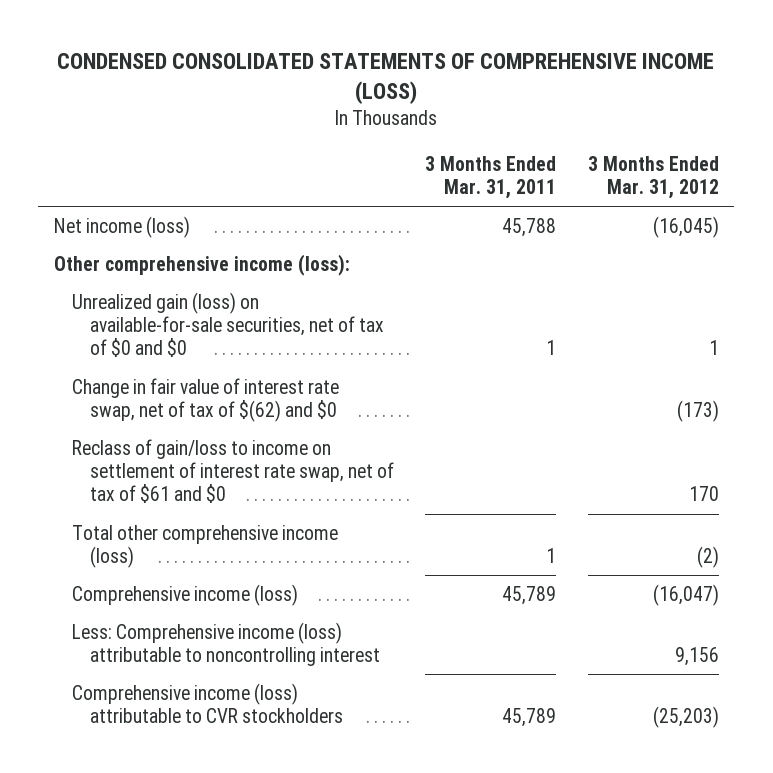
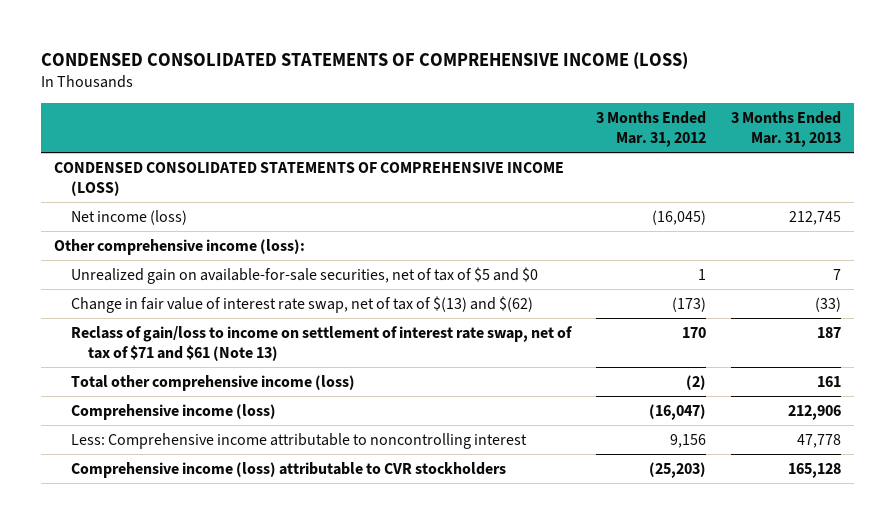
[425,155,557,200] 3 Months Ended Mar. 31, 2011 -> none
none -> [731,111,842,147] 3 Months Ended Mar. 31, 2013
none -> [53,161,564,196] CONDENSED CONSOLIDATED STATEMENTS OF COMPREHENSIVE INCOME (LOSS)
[71,292,385,358] Unrealized gain (loss) on available-for-sale securities, net of tax of $0 and $0 -> [70,266,538,284] Unrealized gain on available-for-sale securities, net of tax of $5 and $0
[71,378,339,423] Change in fair value of interest rate swap, net of tax of $(62) and $0 -> [70,295,533,313] Change in fair value of interest rate swap, net of tax of $(13) and $(62)
[71,439,395,504] Reclass of gain/loss to income on settlement of interest rate swap, net of tax of $61 and $0 -> [70,325,572,361] Reclass of gain/loss to income on settlement of interest rate swap, net of tax of $71 and $61 (Note 13)
[71,622,381,667] Less: Comprehensive income (loss) attributable to noncontrolling interest -> [70,432,527,449] Less: Comprehensive income attributable to noncontrolling interest

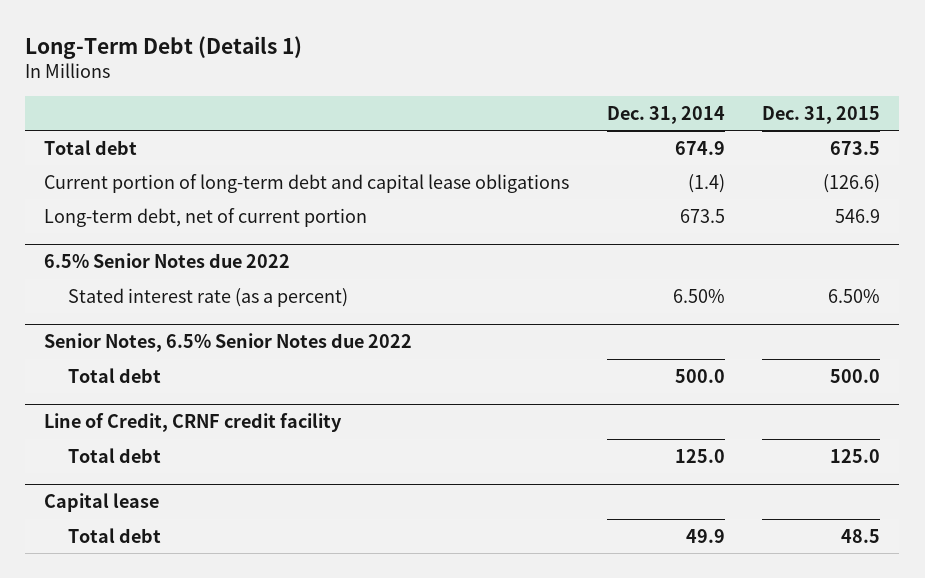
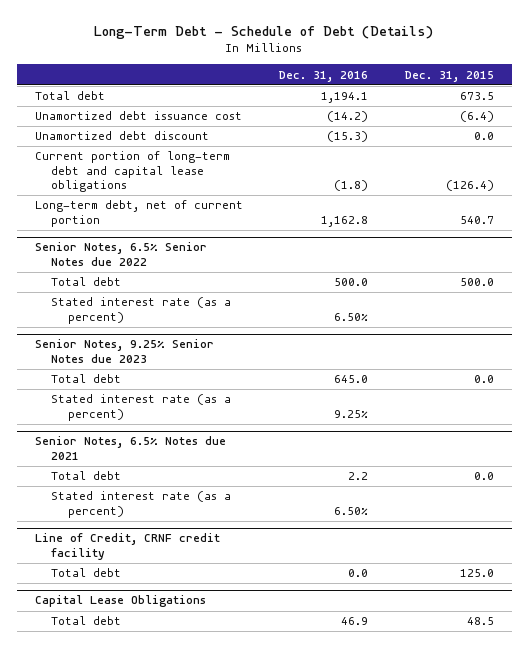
[25,35,303,59] Long-Term Debt (Details 1) -> [94,25,434,39] Long-Term Debt - Schedule of Debt (Details)
[606,106,725,125] Dec. 31, 2014 -> none
none -> [279,70,369,82] Dec. 31, 2016
[44,253,291,269] 6.5% Senior Notes due 2022 -> none
[67,287,348,307] Stated interest rate (as a percent) -> none
none -> [35,111,243,121] Unamortized debt issuance cost
none -> [35,131,210,141] Unamortized debt discount
[823,173,881,193] (126.6) -> [445,179,494,191] (126.4)
[835,208,881,223] 546.9 -> [459,215,494,224] 540.7
none -> [51,297,232,324] Stated interest rate (as a percent)
none -> [35,339,215,363] Senior Notes, 9.25% Senior Notes due 2023
none -> [51,374,122,384] Total debt
none -> [51,394,232,421] Stated interest rate (as a percent)
none -> [35,436,227,460] Senior Notes, 6.5% Notes due 2021
none -> [51,471,122,481] Total debt
none -> [51,491,232,518] Stated interest rate (as a percent)
[44,493,160,513] Capital lease -> [35,595,207,608] Capital Lease Obligations

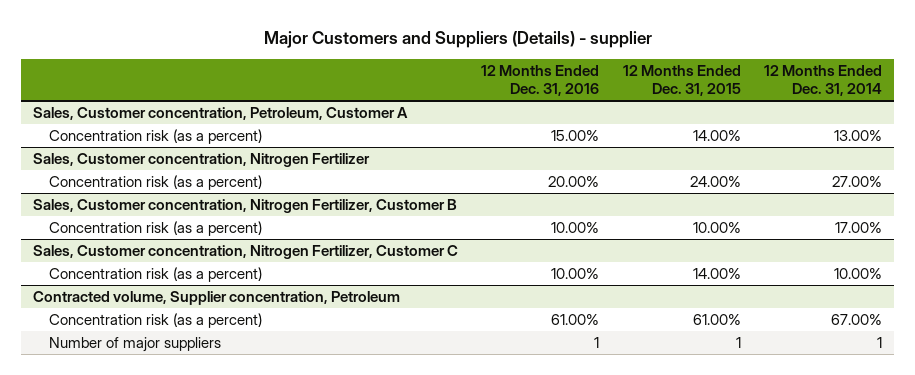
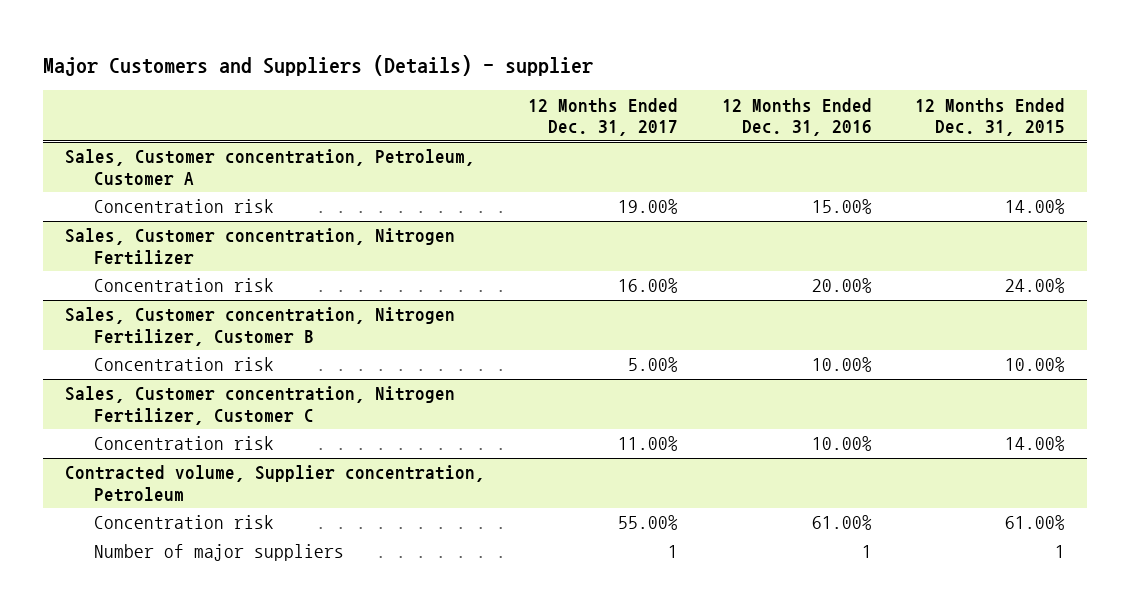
[764,64,883,97] 12 Months Ended Dec. 31, 2014 -> none
none -> [528,97,679,137] 12 Months Ended Dec. 31, 2017
[48,128,262,144] Concentration risk (as a percent) -> [93,199,274,214] Concentration risk
[48,174,262,190] Concentration risk (as a percent) -> [93,278,274,293] Concentration risk
[48,220,262,236] Concentration risk (as a percent) -> [93,357,274,372] Concentration risk
[48,266,262,282] Concentration risk (as a percent) -> [93,436,274,451] Concentration risk
[48,312,262,328] Concentration risk (as a percent) -> [93,515,274,530] Concentration risk

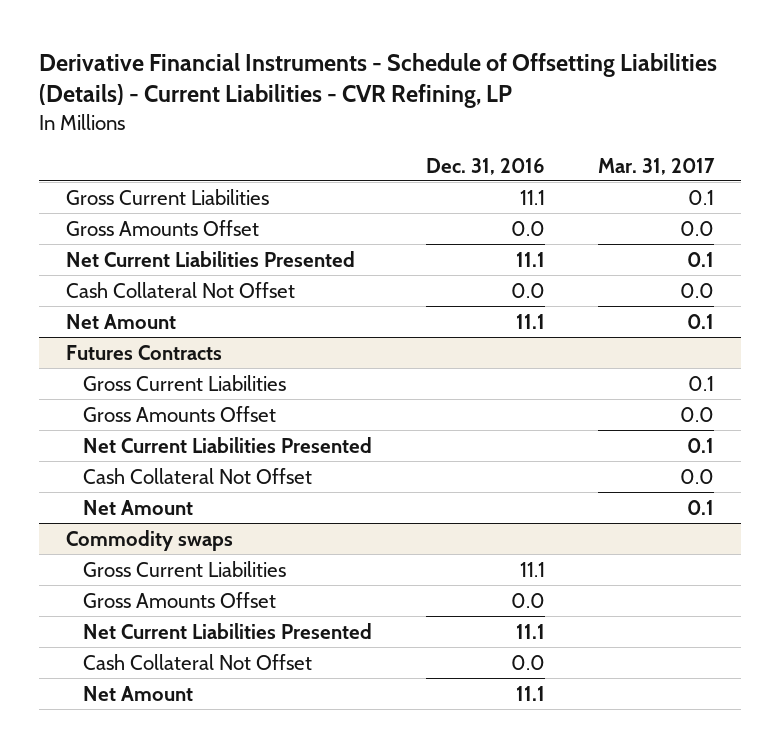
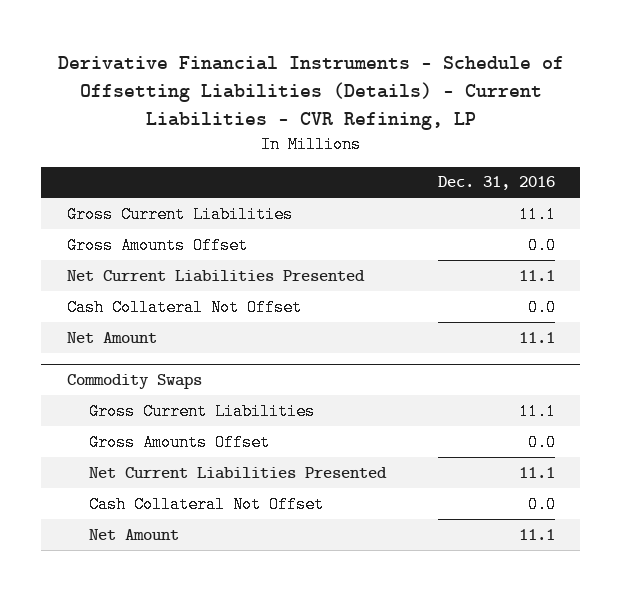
[598,157,716,175] Mar. 31, 2017 -> none
[65,344,222,360] Futures Contracts -> none
[83,374,287,391] Gross Current Liabilities -> none
[83,405,277,422] Gross Amounts Offset -> none
[83,436,373,453] Net Current Liabilities Presented -> none
[83,467,313,484] Cash Collateral Not Offset -> none
[83,499,194,515] Net Amount -> none
[65,529,233,551] Commodity swaps -> [66,374,202,390] Commodity Swaps

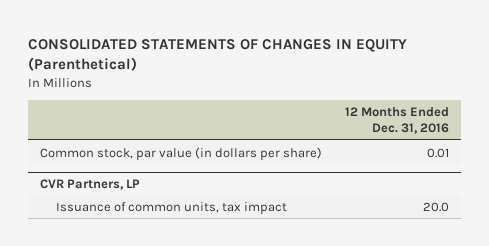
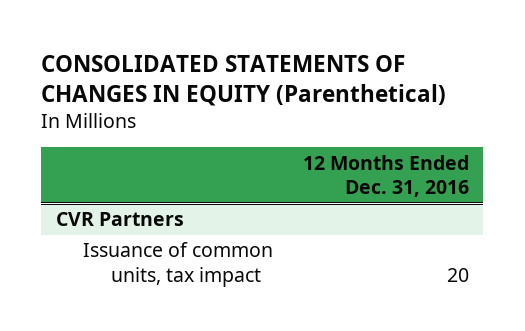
[39,146,322,161] Common stock, par value (in dollars per share) -> none
[39,178,140,190] CVR Partners, LP -> [56,212,185,227] CVR Partners
[423,201,450,212] 20.0 -> [446,267,469,282] 20

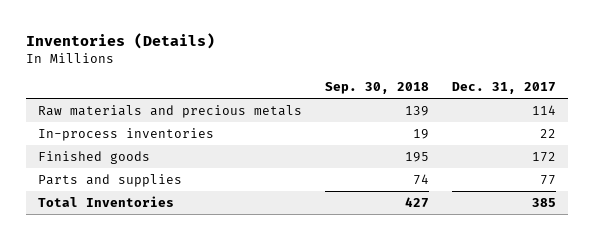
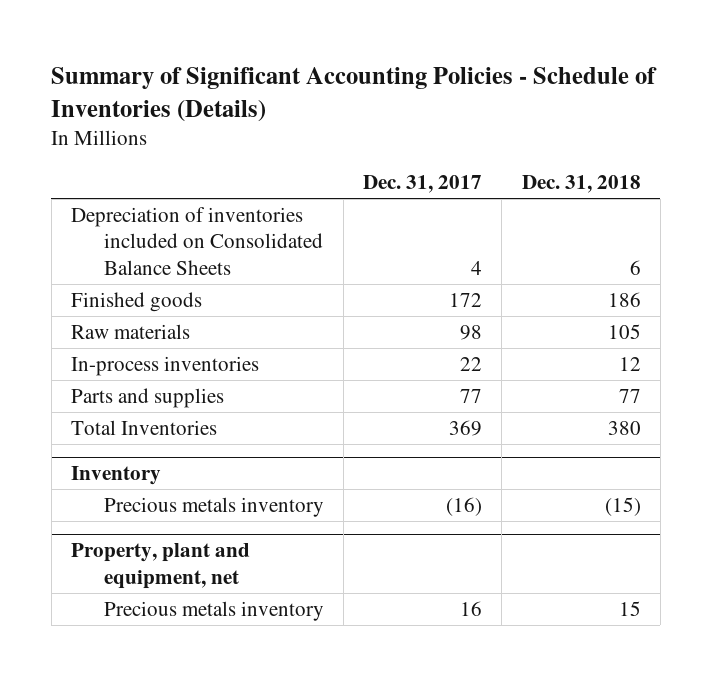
[26,32,216,49] Inventories (Details) -> [51,66,658,122] Summary of Significant Accounting Policies - Schedule of Inventories (Details)
[325,82,430,95] Sep. 30, 2018 -> none
none -> [521,175,641,194] Dec. 31, 2018
[38,104,303,118] Raw materials and precious metals -> none
none -> [70,207,324,275] Depreciation of inventories included on Consolidated Balance Sheets
none -> [70,324,190,340] Raw materials
[38,127,215,141] In-process inventories -> [70,356,259,377] In-process inventories
[532,197,557,207] 385 -> [449,420,483,437] 369
none -> [70,466,161,486] Inventory
none -> [104,497,325,518] Precious metals inventory
none -> [70,543,250,589] Property, plant and equipment, net
none -> [104,601,325,622] Precious metals inventory

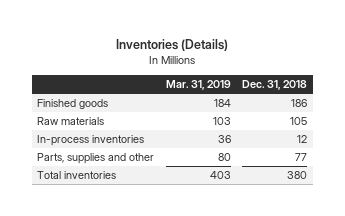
[51,66,658,122] Summary of Significant Accounting Policies - Schedule of Inventories (Details) -> [116,38,229,51] Inventories (Details)
[363,175,483,194] Dec. 31, 2017 -> none
none -> [165,80,231,91] Mar. 31, 2019
[70,207,324,275] Depreciation of inventories included on Consolidated Balance Sheets -> none
[70,466,161,486] Inventory -> none
[104,497,325,518] Precious metals inventory -> none
[70,543,250,589] Property, plant and equipment, net -> none
[104,601,325,622] Precious metals inventory -> none
[70,388,224,409] Parts and supplies -> [37,153,155,165] Parts, supplies and other
[70,420,217,436] Total Inventories -> [37,171,117,180] Total inventories

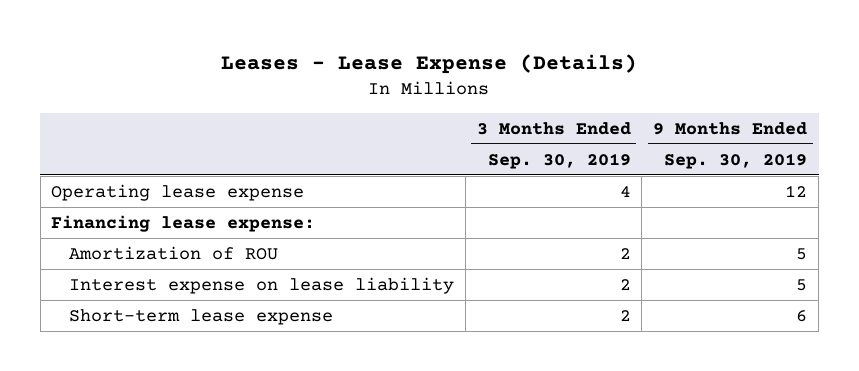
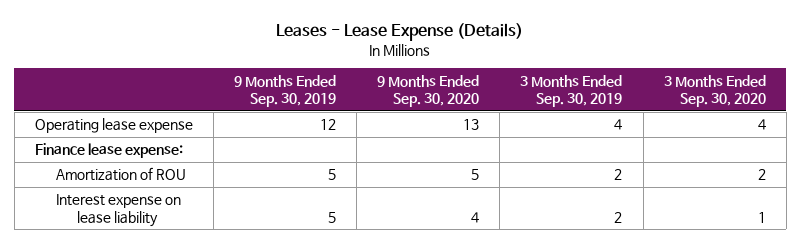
none -> [377,74,480,108] 9 Months Ended Sep. 30, 2020
none -> [663,74,766,108] 3 Months Ended Sep. 30, 2020
[51,214,316,232] Financing lease expense: -> [34,143,183,159] Finance lease expense:
[69,308,334,325] Short-term lease expense -> none

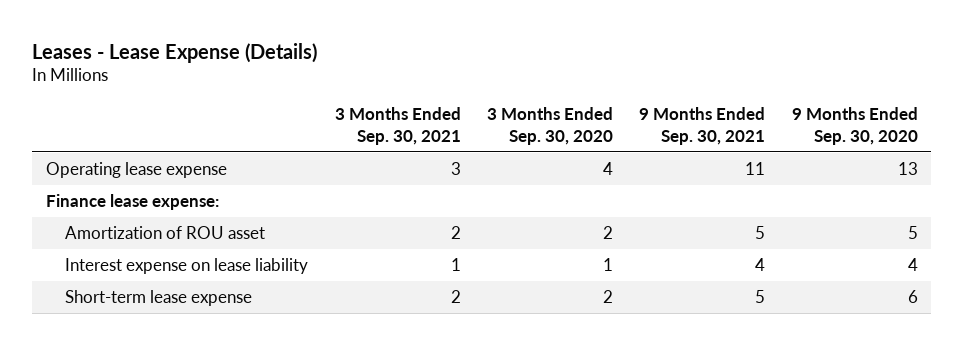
[234,74,337,108] 9 Months Ended Sep. 30, 2019 -> none
[520,74,623,108] 3 Months Ended Sep. 30, 2019 -> none
none -> [334,107,461,145] 3 Months Ended Sep. 30, 2021
none -> [639,107,766,145] 9 Months Ended Sep. 30, 2021
[56,167,187,182] Amortization of ROU -> [65,226,266,240] Amortization of ROU asset
none -> [65,290,253,307] Short-term lease expense

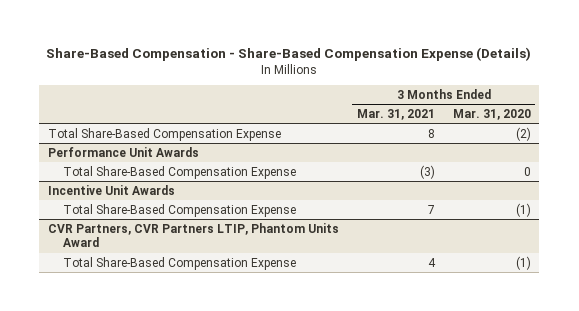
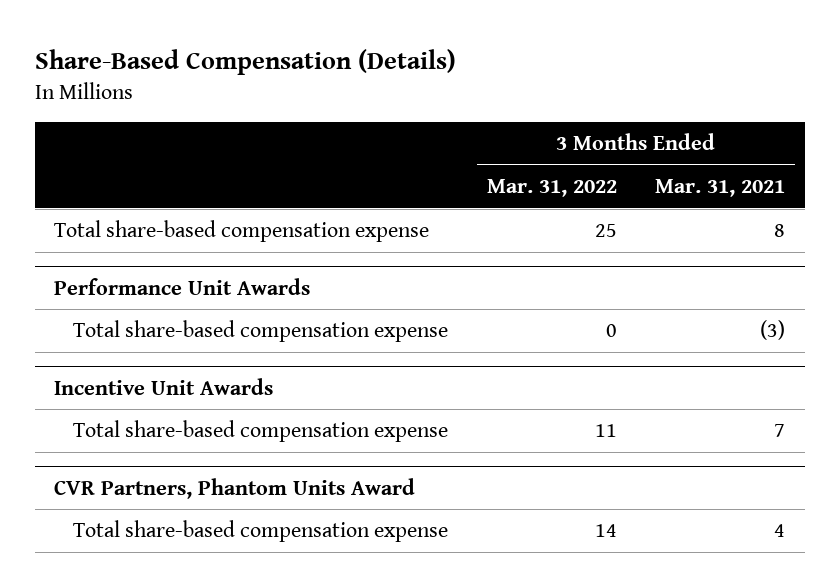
[46,46,532,61] Share-Based Compensation - Share-Based Compensation Expense (Details) -> [34,49,456,76] Share-Based Compensation (Details)
[452,109,531,121] Mar. 31, 2020 -> none
none -> [486,178,617,197] Mar. 31, 2022
[48,127,282,141] Total Share-Based Compensation Expense -> [53,220,429,243] Total share-based compensation expense
[63,165,297,179] Total Share-Based Compensation Expense -> [73,320,449,343] Total share-based compensation expense
[63,203,297,217] Total Share-Based Compensation Expense -> [73,420,449,443] Total share-based compensation expense
[48,222,340,248] CVR Partners, CVR Partners LTIP, Phantom Units Award -> [53,477,415,499] CVR Partners, Phantom Units Award
[63,256,297,270] Total Share-Based Compensation Expense -> [73,520,449,543] Total share-based compensation expense

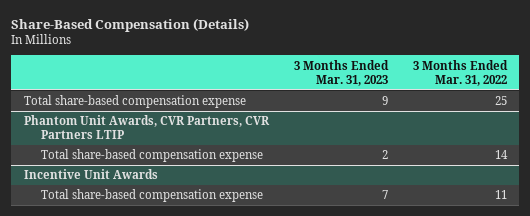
[655,178,786,197] Mar. 31, 2021 -> none
none -> [293,59,389,86] 3 Months Ended Mar. 31, 2023
[53,277,310,295] Performance Unit Awards -> none
none -> [23,115,270,140] Phantom Unit Awards, CVR Partners, CVR Partners LTIP
[605,324,617,338] 0 -> [494,150,508,160] 14
[53,477,415,499] CVR Partners, Phantom Units Award -> none
[73,520,449,543] Total share-based compensation expense -> none

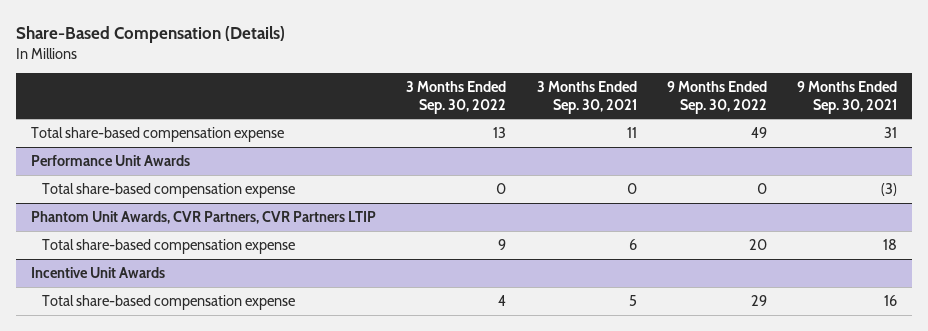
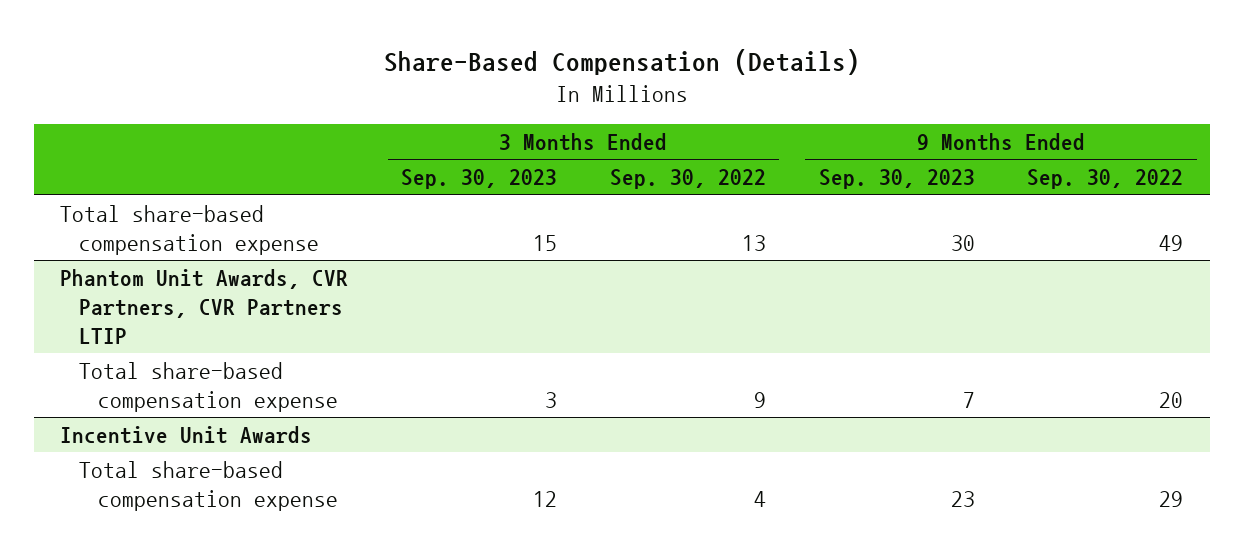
[536,81,637,114] 3 Months Ended Sep. 30, 2021 -> none
[797,81,898,114] 9 Months Ended Sep. 30, 2021 -> none
none -> [401,169,558,190] Sep. 30, 2023
none -> [818,169,975,190] Sep. 30, 2023
[31,154,191,166] Performance Unit Awards -> none
[42,182,296,198] Total share-based compensation expense -> none

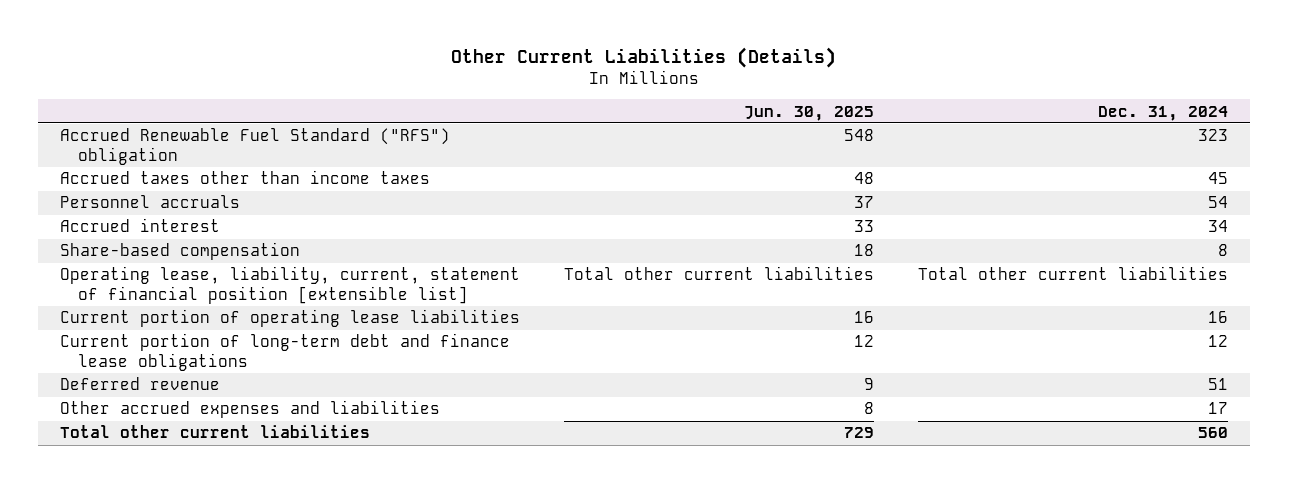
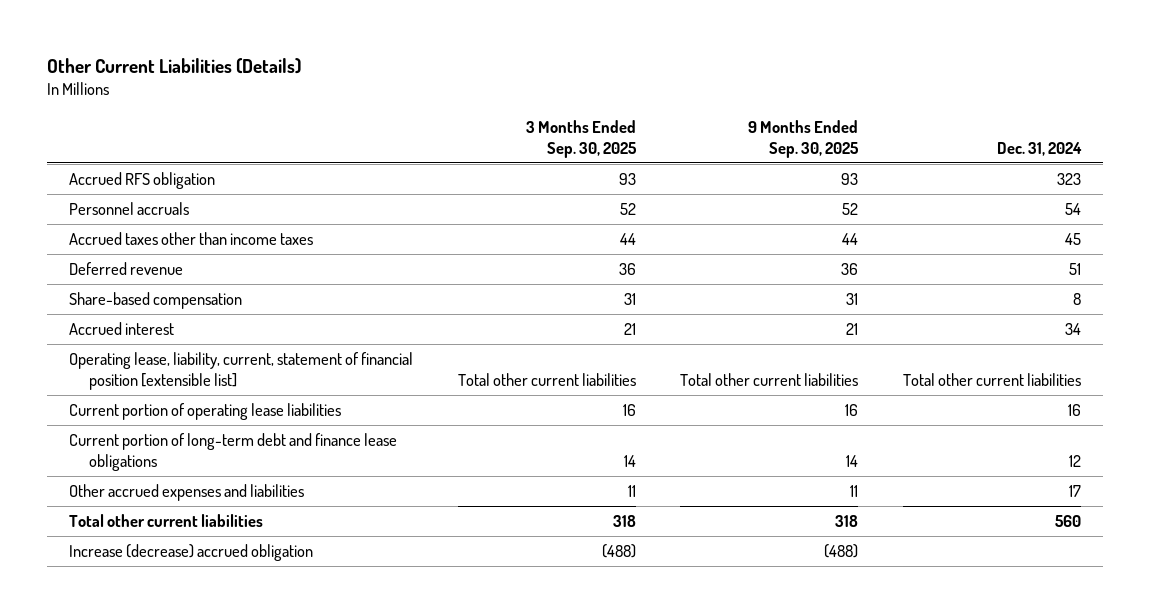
[744,105,875,121] Jun. 30, 2025 -> none
none -> [525,119,637,159] 3 Months Ended Sep. 30, 2025
none -> [748,119,860,159] 9 Months Ended Sep. 30, 2025
[60,128,451,165] Accrued Renewable Fuel Standard ("RFS") obligation -> [69,171,216,189] Accrued RFS obligation
[60,170,431,185] Accrued taxes other than income taxes -> [69,231,314,245] Accrued taxes other than income taxes
[60,377,221,391] Deferred revenue -> [69,261,184,275] Deferred revenue
[60,218,221,233] Accrued interest -> [69,321,175,335] Accrued interest
none -> [69,543,314,561] Increase (decrease) accrued obligation

